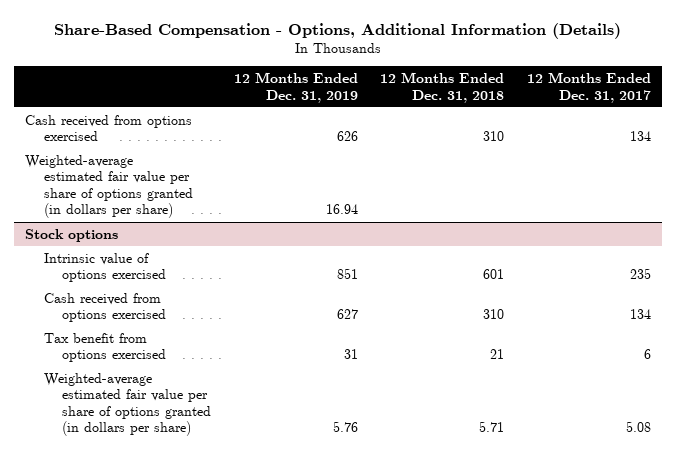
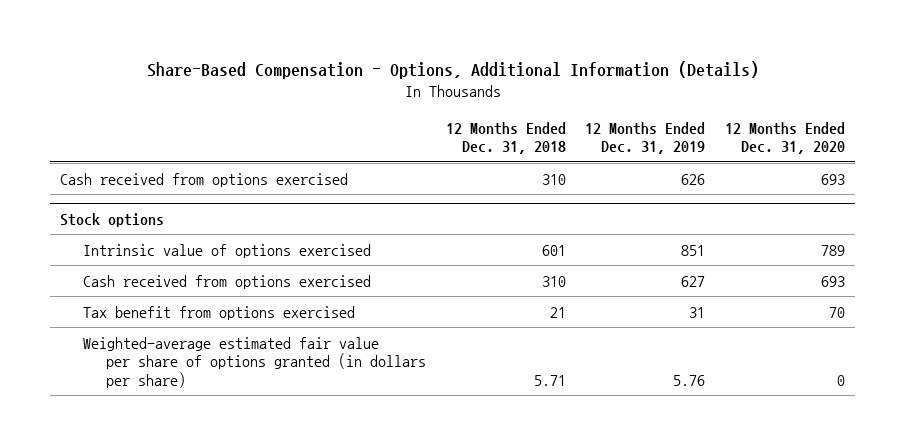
[526,71,651,103] 12 Months Ended Dec. 31, 2017 -> none
none -> [725,121,846,155] 12 Months Ended Dec. 31, 2020
[25,154,193,219] Weighted-average estimated fair value per share of options granted (in dollars per share) -> none

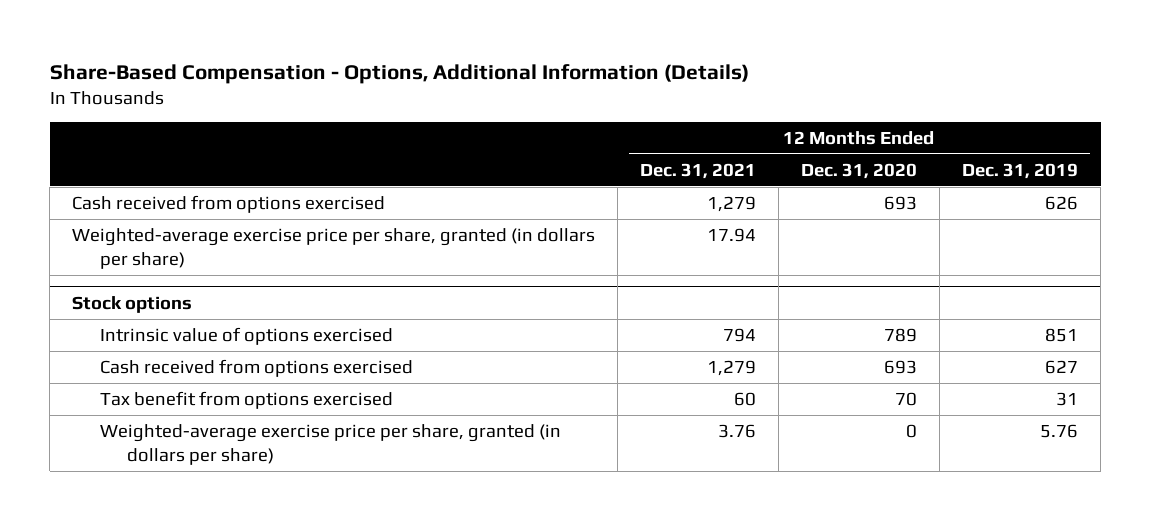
[445,121,566,155] 12 Months Ended Dec. 31, 2018 -> none
none -> [640,162,757,179] Dec. 31, 2021
none -> [72,227,596,269] Weighted-average exercise price per share, granted (in dollars per share)
[83,336,426,388] Weighted-average estimated fair value per share of options granted (in dollars per share) -> [99,423,561,465] Weighted-average exercise price per share, granted (in dollars per share)

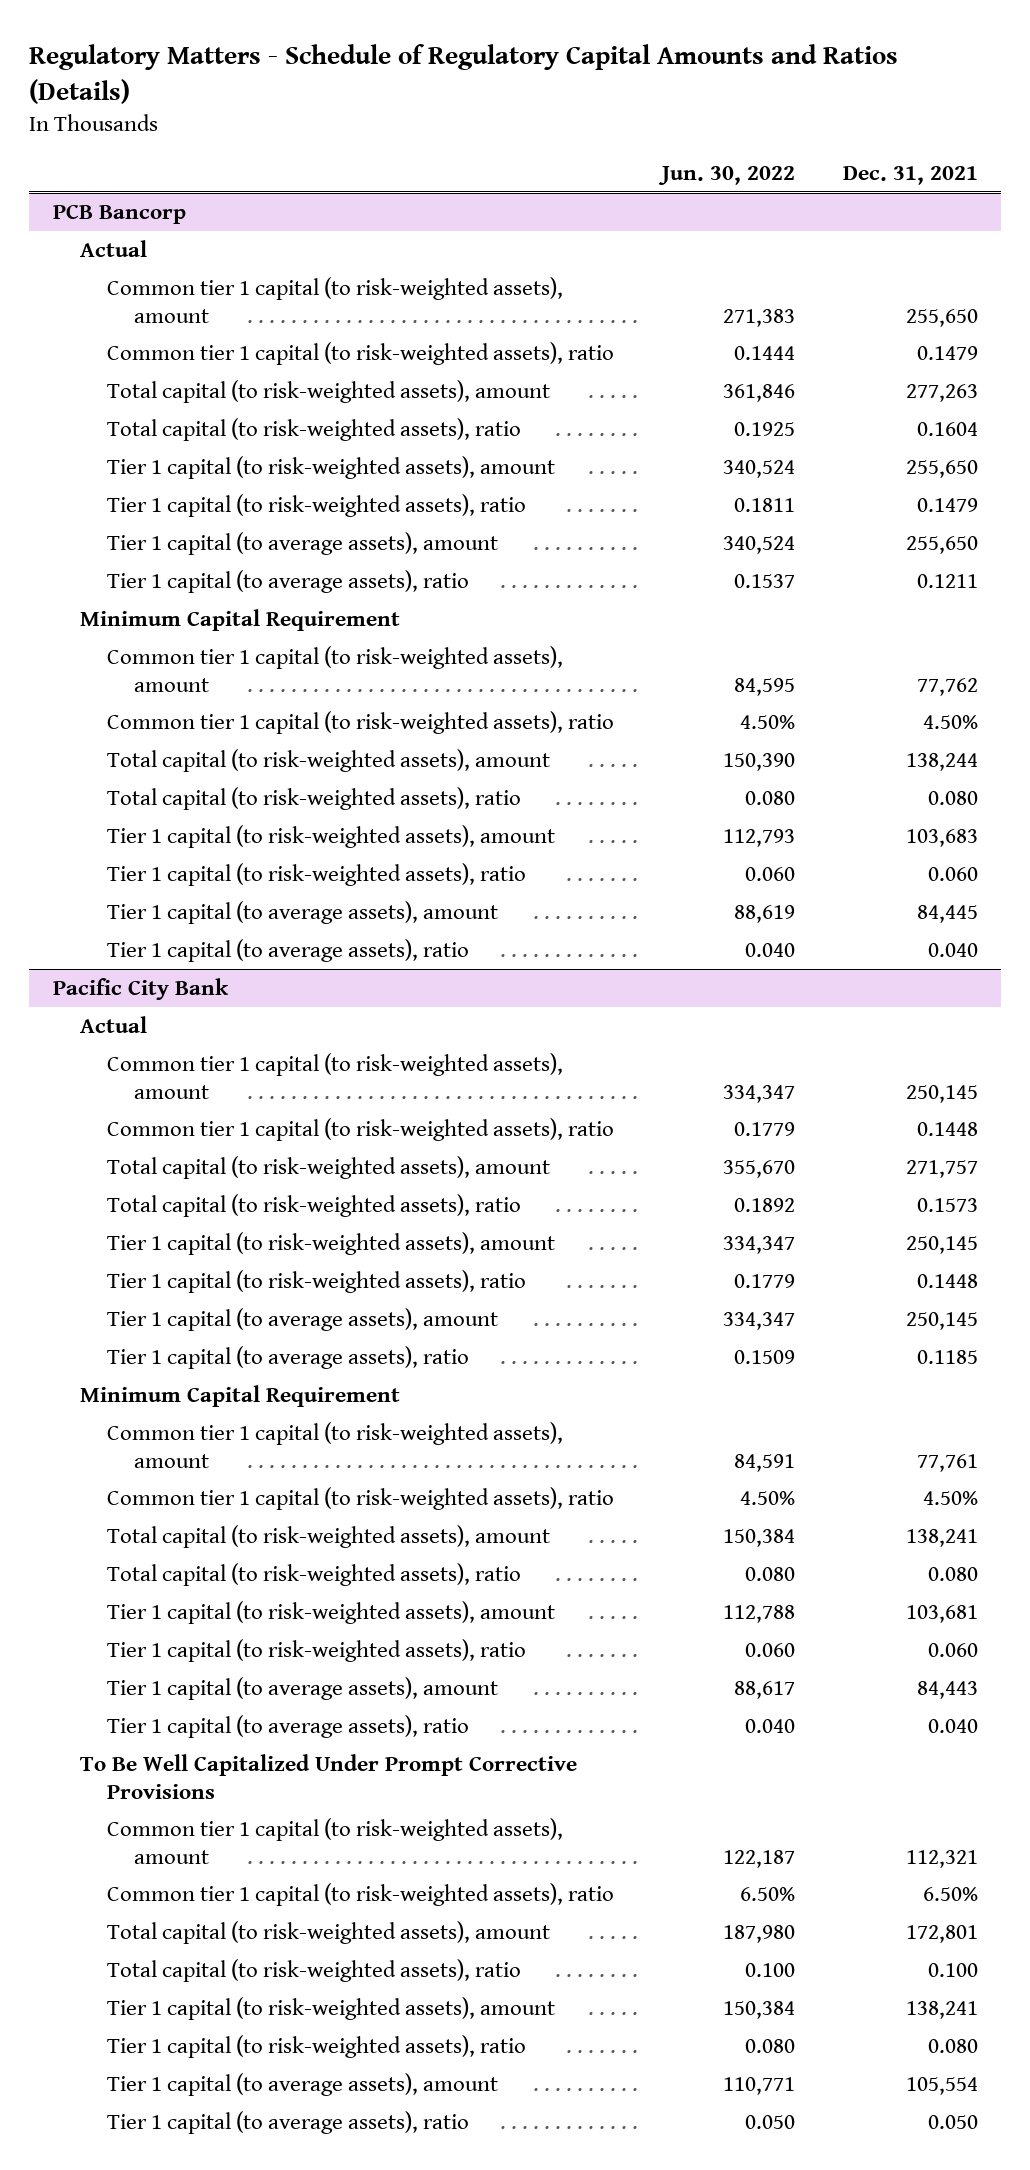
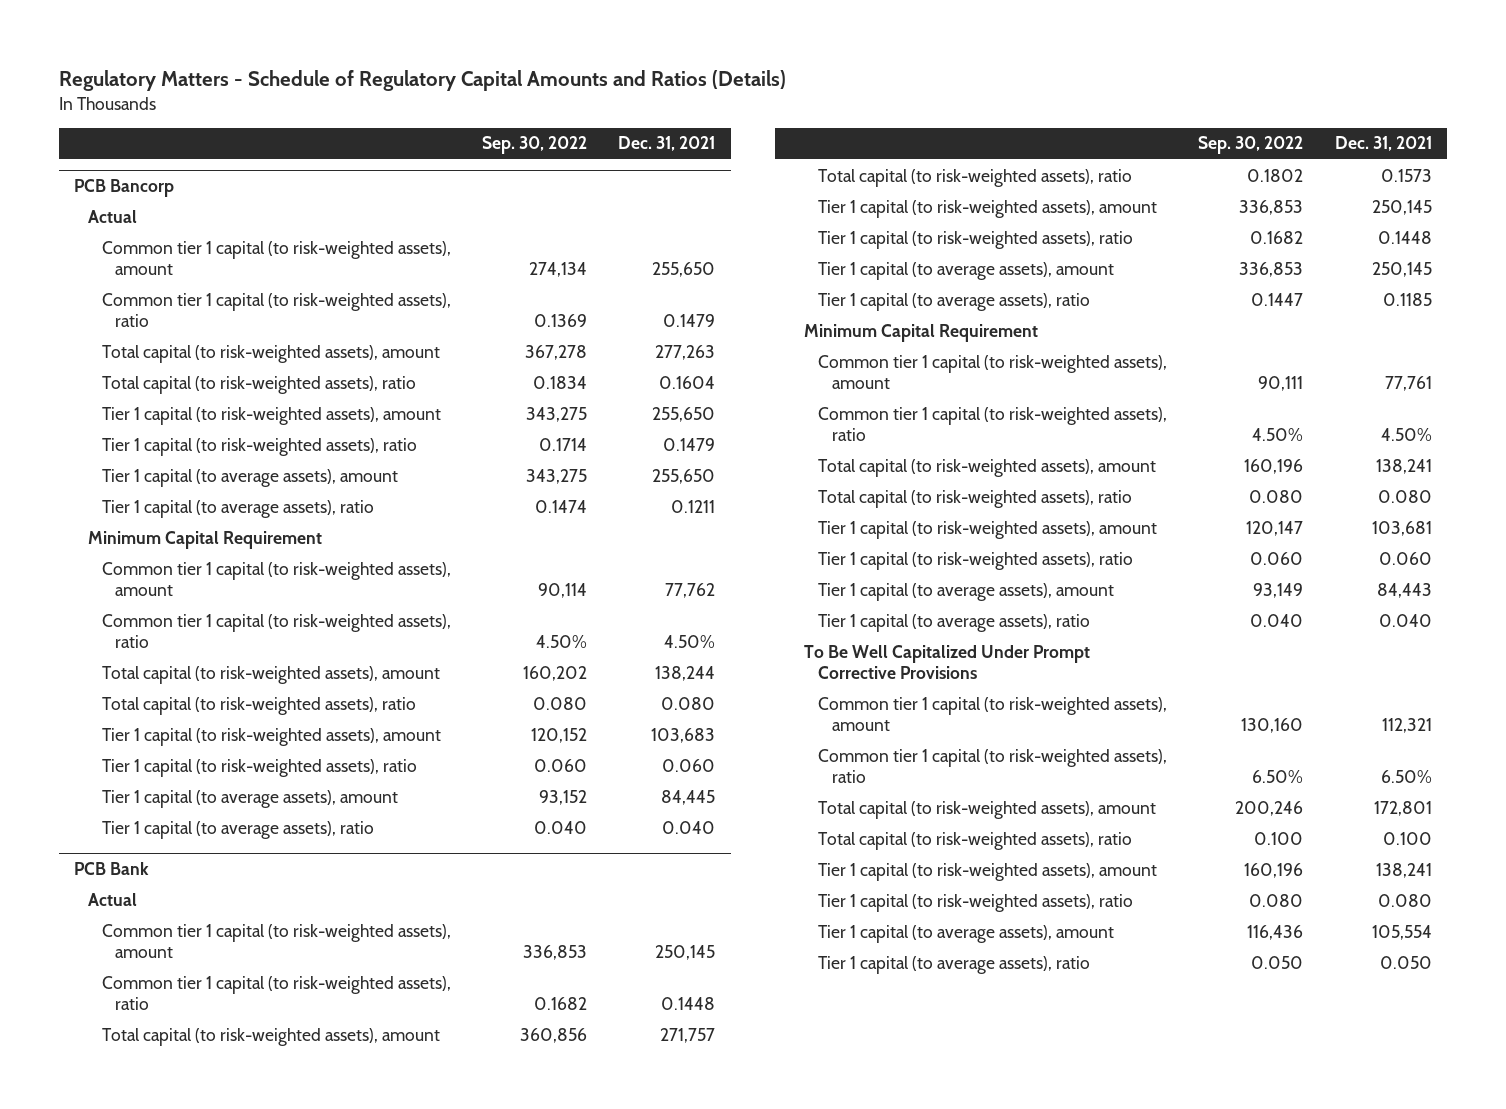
[657,165,795,185] Jun. 30, 2022 -> none
none -> [481,136,587,155] Sep. 30, 2022
[52,978,229,1001] Pacific City Bank -> [74,862,150,876] PCB Bank

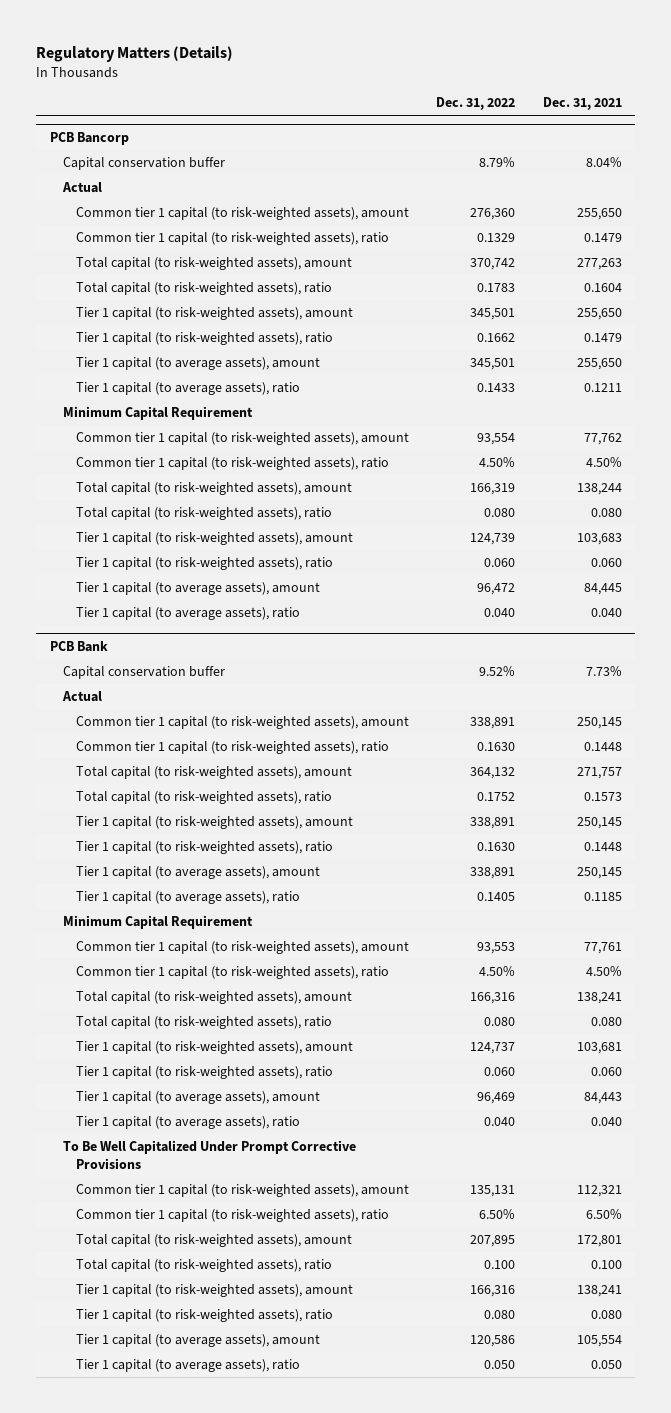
[58,70,786,92] Regulatory Matters - Schedule of Regulatory Capital Amounts and Ratios (Details) -> [36,45,234,62] Regulatory Matters (Details)
[481,136,587,155] Sep. 30, 2022 -> none
none -> [436,97,516,111] Dec. 31, 2022
none -> [63,156,226,170] Capital conservation buffer
none -> [63,665,226,679] Capital conservation buffer

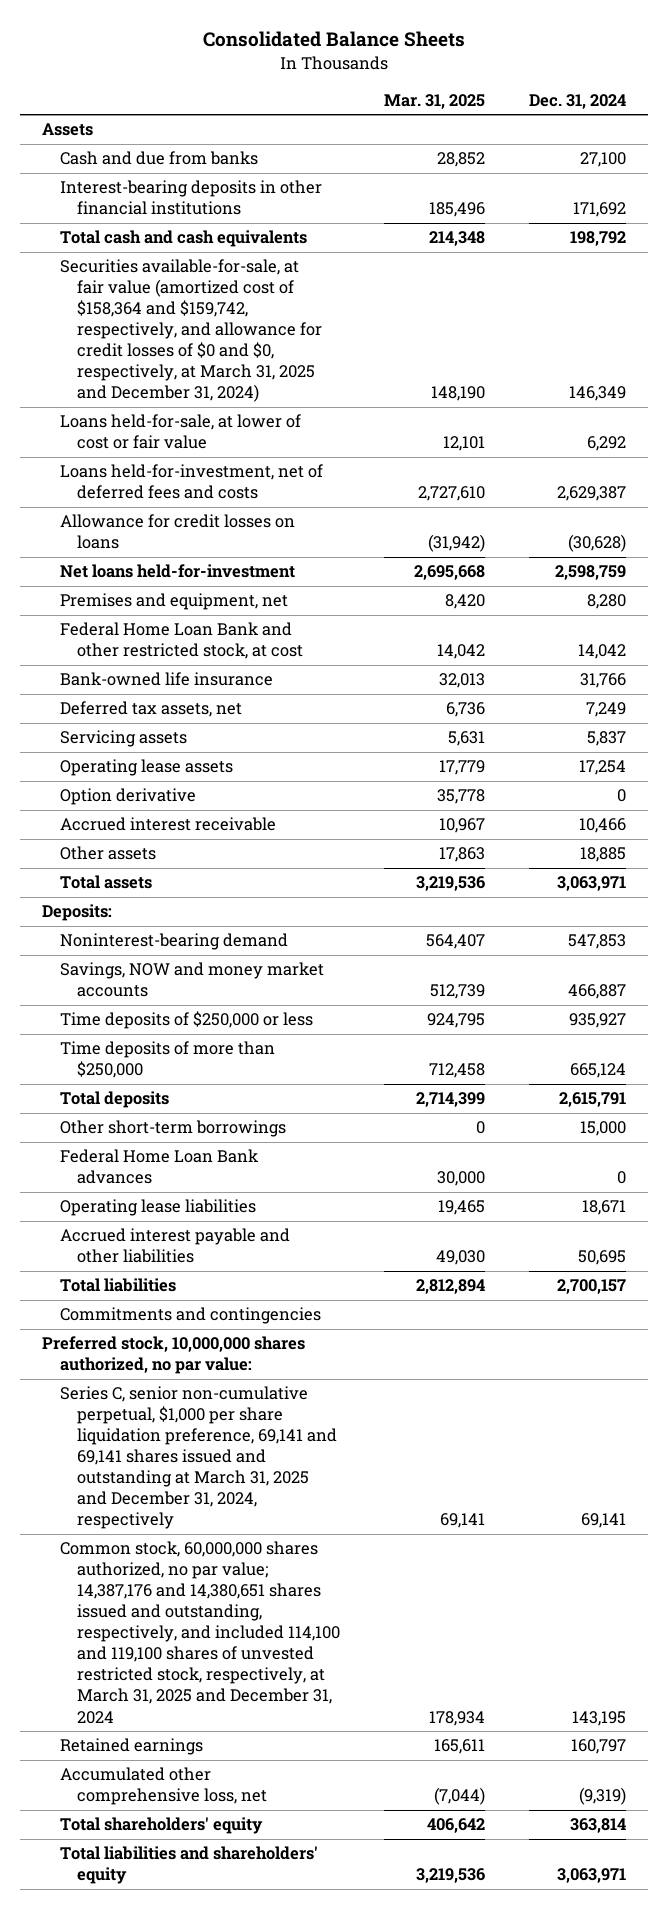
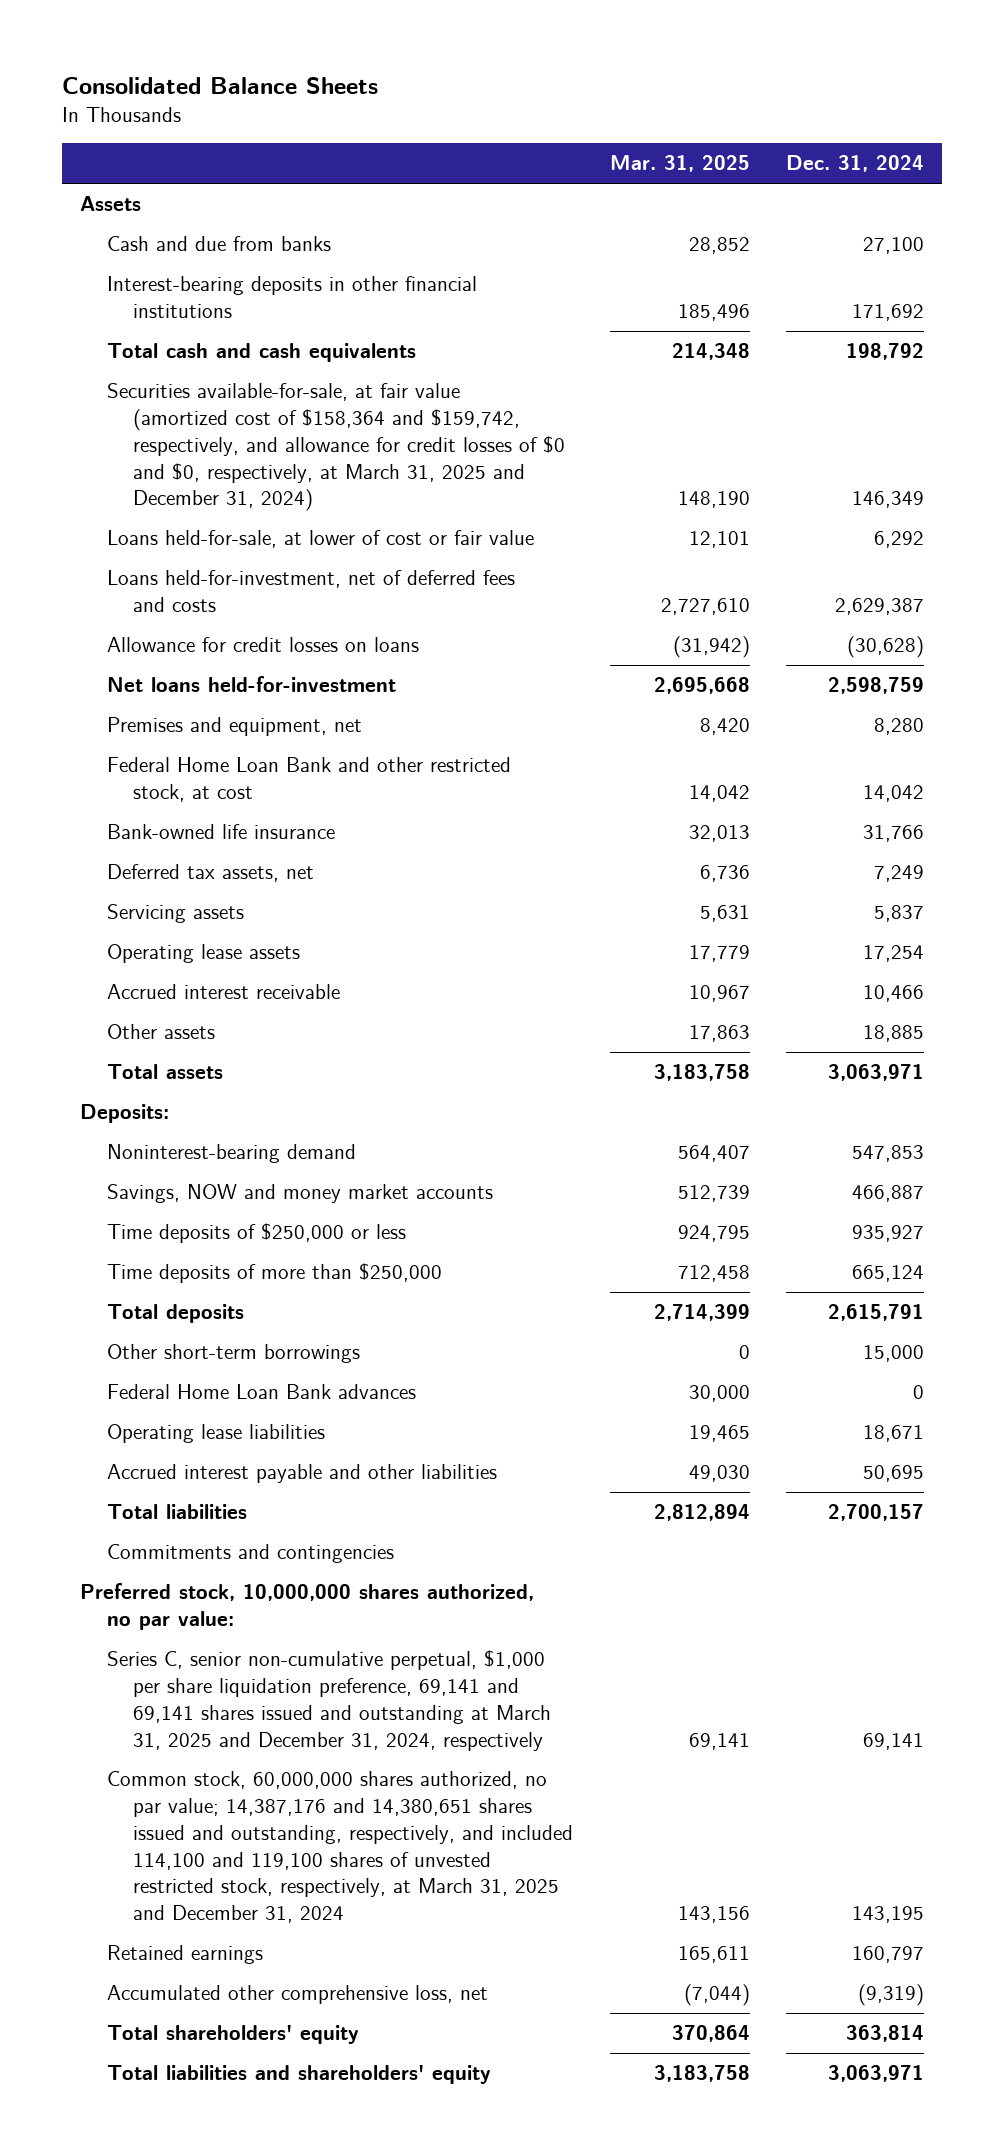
[59,788,196,806] Option derivative -> none
[416,876,486,892] 3,219,536 -> [653,1064,750,1082] 3,183,758
[429,1710,486,1726] 178,934 -> [677,1906,750,1924] 143,156
[427,1818,486,1834] 406,642 -> [671,2025,750,2043] 370,864
[416,1868,486,1884] 3,219,536 -> [653,2065,750,2083] 3,183,758

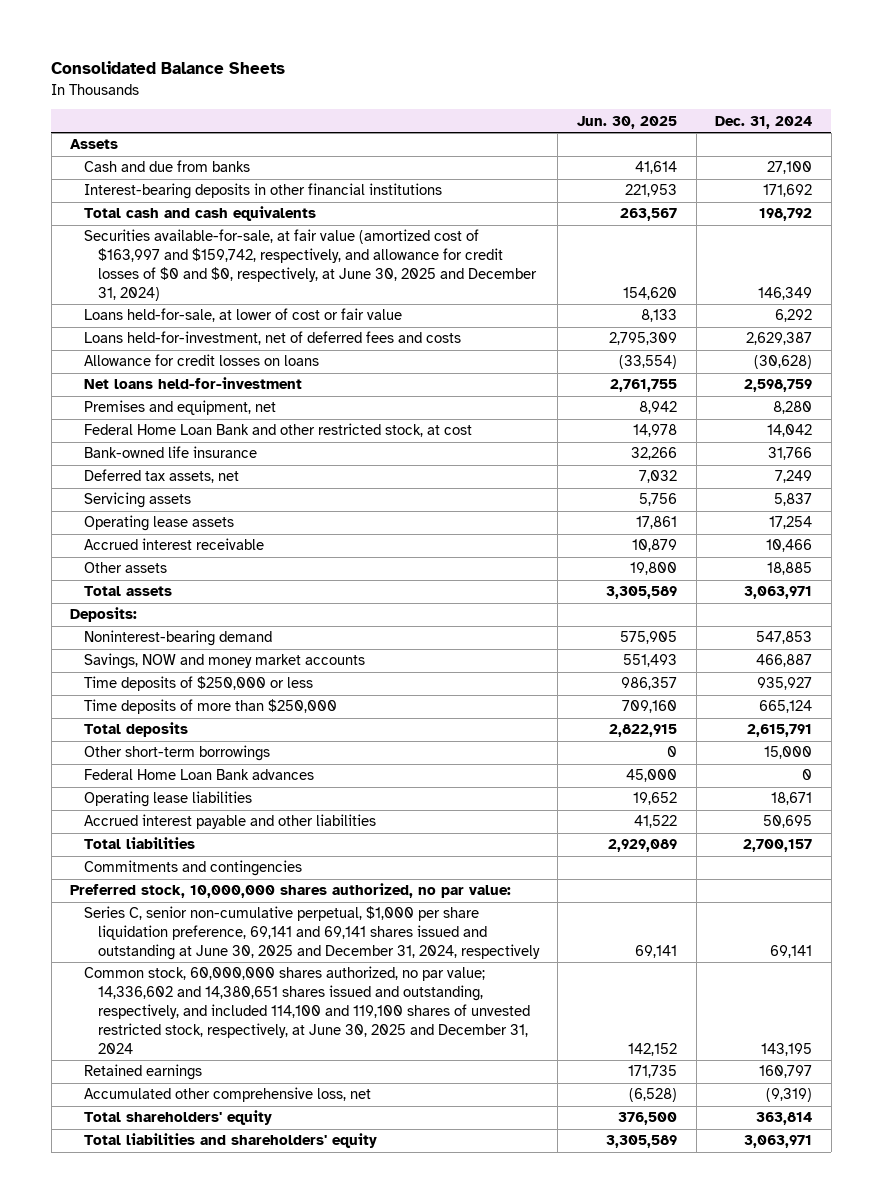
[609,155,750,173] Mar. 31, 2025 -> none
none -> [576,115,677,129] Jun. 30, 2025
[106,383,566,512] Securities available-for-sale, at fair value (amortized cost of $158,364 and $159,742, respectively, and allowance for credit losses of $0 and $0, respectively, at March 31, 2025 and December 31, 2024) -> [84,229,537,301] Securities available-for-sale, at fair value (amortized cost of $163,997 and $159,742, respectively, and allowance for credit losses of $0 and $0, respectively, at June 30, 2025 and December 31, 2024)
[106,1650,552,1751] Series C, senior non-cumulative perpetual, $1,000 per share liquidation preference, 69,141 and 69,141 shares issued and outstanding at March 31, 2025 and December 31, 2024, respectively -> [84,906,540,960] Series C, senior non-cumulative perpetual, $1,000 per share liquidation preference, 69,141 and 69,141 shares issued and outstanding at June 30, 2025 and December 31, 2024, respectively
[106,1771,574,1924] Common stock, 60,000,000 shares authorized, no par value; 14,387,176 and 14,380,651 shares issued and outstanding, respectively, and included 114,100 and 119,100 shares of unvested restricted stock, respectively, at March 31, 2025 and December 31, 2024 -> [84,966,530,1054] Common stock, 60,000,000 shares authorized, no par value; 14,336,602 and 14,380,651 shares issued and outstanding, respectively, and included 114,100 and 119,100 shares of unvested restricted stock, respectively, at June 30, 2025 and December 31, 2024

